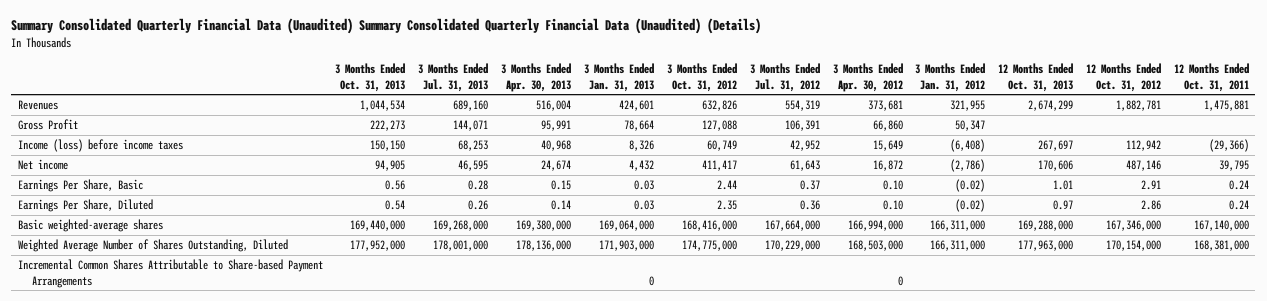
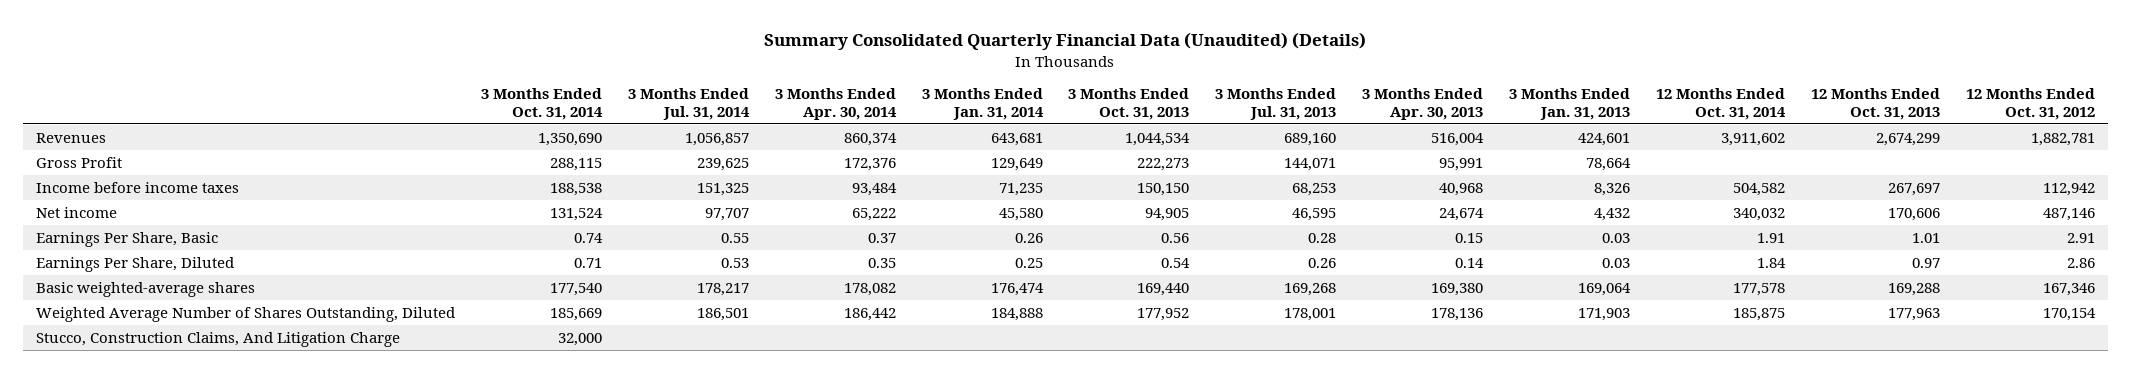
[11,18,762,35] Summary Consolidated Quarterly Financial Data (Unaudited) Summary Consolidated Quarterly Financial Data (Unaudited) (Details) -> [764,32,1367,51] Summary Consolidated Quarterly Financial Data (Unaudited) (Details)
[666,63,737,92] 3 Months Ended Oct. 31, 2012 -> none
[749,63,820,92] 3 Months Ended Jul. 31, 2012 -> none
[832,63,903,92] 3 Months Ended Apr. 30, 2012 -> none
[915,63,986,92] 3 Months Ended Jan. 31, 2012 -> none
[1173,63,1249,92] 12 Months Ended Oct. 31, 2011 -> none
none -> [481,88,604,120] 3 Months Ended Oct. 31, 2014
none -> [627,88,750,120] 3 Months Ended Jul. 31, 2014
none -> [774,88,897,120] 3 Months Ended Apr. 30, 2014
none -> [921,88,1044,120] 3 Months Ended Jan. 31, 2014
none -> [1655,88,1786,120] 12 Months Ended Oct. 31, 2014
[17,139,183,153] Income (loss) before income taxes -> [36,181,240,193] Income before income taxes
[17,259,323,288] Incremental Common Shares Attributable to Share-based Payment Arrangements -> none
[350,220,406,232] 169,440,000 -> [1137,282,1190,296] 169,440
[433,220,489,232] 169,268,000 -> [1284,282,1337,296] 169,268
[516,220,572,232] 169,380,000 -> [1431,282,1484,296] 169,380
[599,220,655,232] 169,064,000 -> [1578,282,1632,296] 169,064
[1018,220,1074,232] 169,288,000 -> [1887,282,1940,296] 169,288
[1106,220,1162,232] 167,346,000 -> [2042,282,2095,296] 167,346
[350,240,406,252] 177,952,000 -> [1137,307,1190,321] 177,952
[433,240,489,252] 178,001,000 -> [1284,307,1337,321] 178,001
[516,240,572,252] 178,136,000 -> [1431,307,1484,321] 178,136
[599,240,655,252] 171,903,000 -> [1578,307,1631,321] 171,903
[1018,240,1074,252] 177,963,000 -> [1887,307,1940,321] 177,963
[1106,240,1162,252] 170,154,000 -> [2042,307,2096,321] 170,154
none -> [36,331,401,347] Stucco, Construction Claims, And Litigation Charge

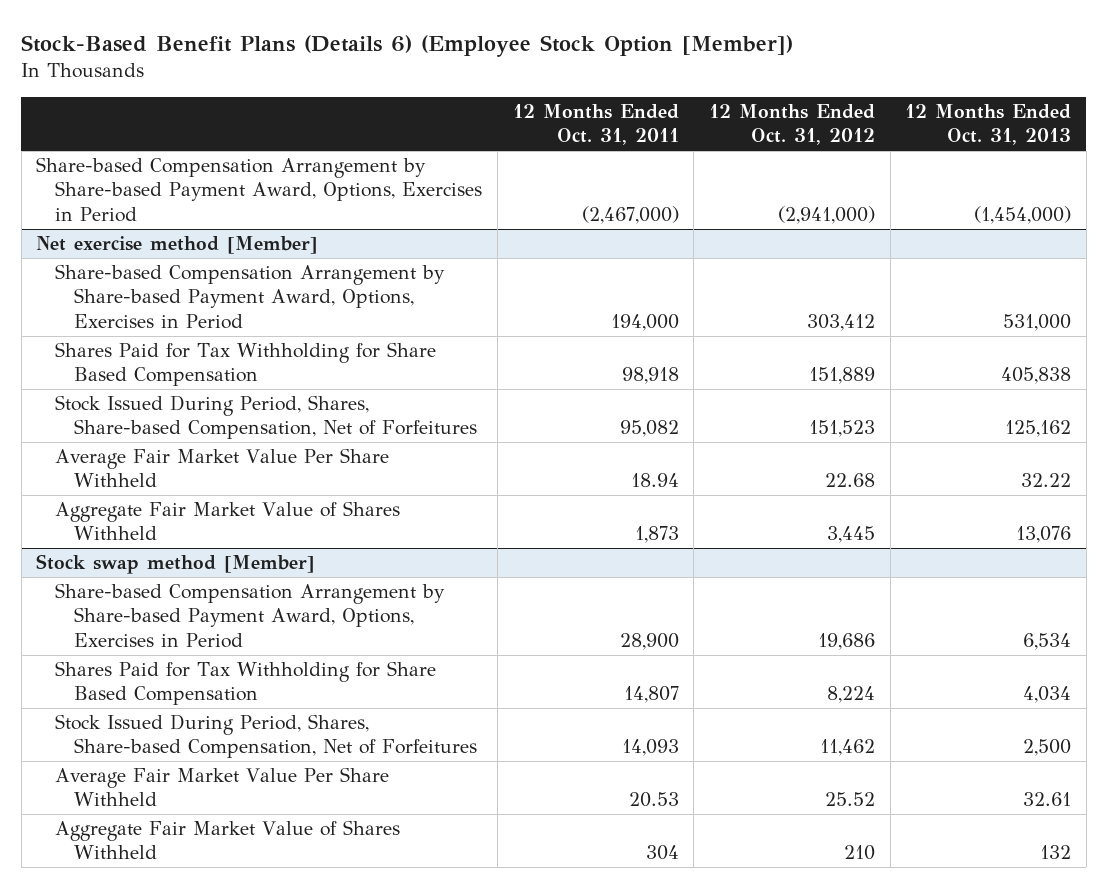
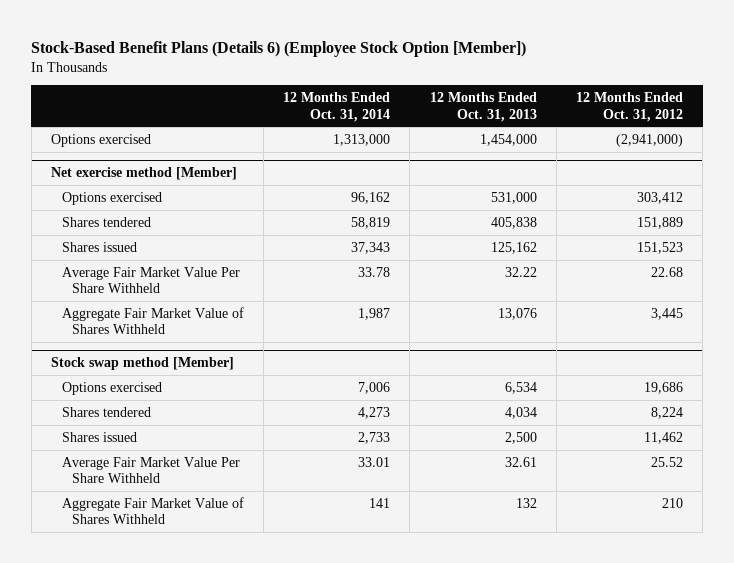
[512,103,679,146] 12 Months Ended Oct. 31, 2011 -> none
none -> [283,92,391,122] 12 Months Ended Oct. 31, 2014
[36,157,483,222] Share-based Compensation Arrangement by Share-based Payment Award, Options, Exercises in Period -> none
none -> [51,133,152,147] Options exercised
[55,264,446,329] Share-based Compensation Arrangement by Share-based Payment Award, Options, Exercises in Period -> [61,191,162,205] Options exercised
[55,342,437,387] Shares Paid for Tax Withholding for Share Based Compensation -> [61,216,151,227] Shares tendered
[55,395,478,440] Stock Issued During Period, Shares, Share-based Compensation, Net of Forfeitures -> [61,241,137,252] Shares issued
[55,583,446,648] Share-based Compensation Arrangement by Share-based Payment Award, Options, Exercises in Period -> [61,381,162,395] Options exercised
[55,661,437,706] Shares Paid for Tax Withholding for Share Based Compensation -> [61,406,151,417] Shares tendered
[55,714,478,759] Stock Issued During Period, Shares, Share-based Compensation, Net of Forfeitures -> [61,431,137,442] Shares issued

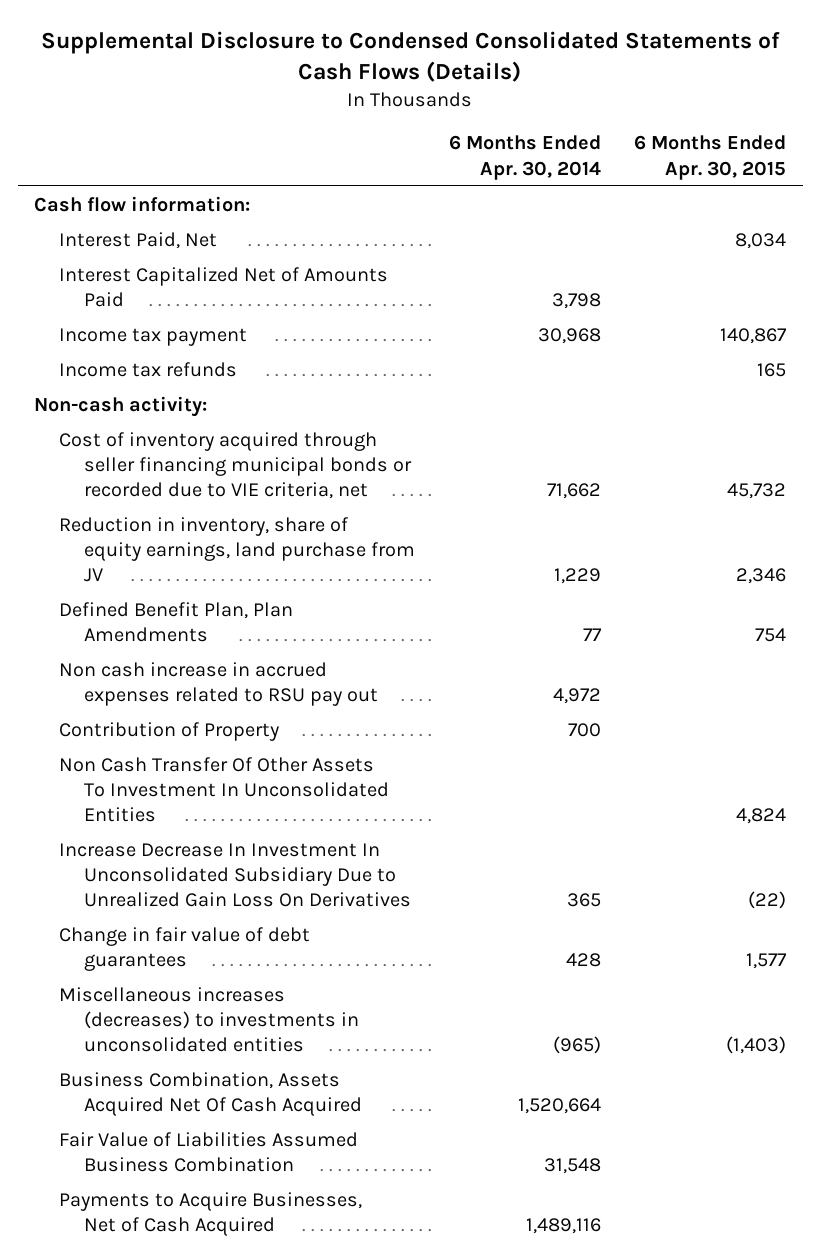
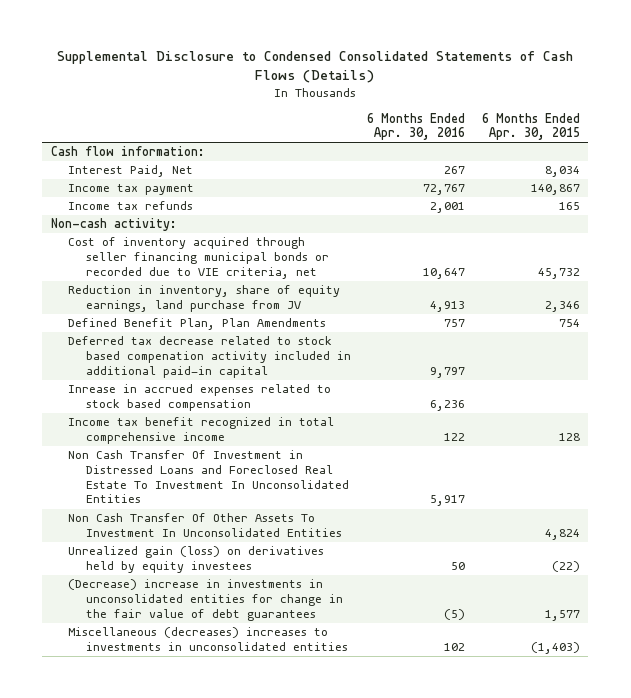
[448,135,601,180] 6 Months Ended Apr. 30, 2014 -> none
none -> [367,112,466,141] 6 Months Ended Apr. 30, 2016
[59,266,389,307] Interest Capitalized Net of Amounts Paid -> none
[59,661,379,706] Non cash increase in accrued expenses related to RSU pay out -> none
[59,721,280,741] Contribution of Property -> none
none -> [68,336,351,378] Deferred tax decrease related to stock based compenation activity included in additional paid-in capital
none -> [68,384,332,412] Inrease in accrued expenses related to stock based compensation
none -> [68,417,335,445] Income tax benefit recognized in total comprehensive income
none -> [68,450,349,504] Non Cash Transfer Of Investment in Distressed Loans and Foreclosed Real Estate To Investment In Unconsolidated Entities
[59,1071,363,1116] Business Combination, Assets Acquired Net Of Cash Acquired -> none
[59,1131,359,1172] Fair Value of Liabilities Assumed Business Combination -> none
[59,1191,363,1236] Payments to Acquire Businesses, Net of Cash Acquired -> none
[59,842,412,908] Increase Decrease In Investment In Unconsolidated Subsidiary Due to Unrealized Gain Loss On Derivatives -> [68,546,325,574] Unrealized gain (loss) on derivatives held by equity investees
[59,926,311,971] Change in fair value of debt guarantees -> [68,579,343,621] (Decrease) increase in investments in unconsolidated entities for change in the fair value of debt guarantees
[59,986,360,1053] Miscellaneous increases (decreases) to investments in unconsolidated entities -> [68,627,348,652] Miscellaneous (decreases) increases to investments in unconsolidated entities

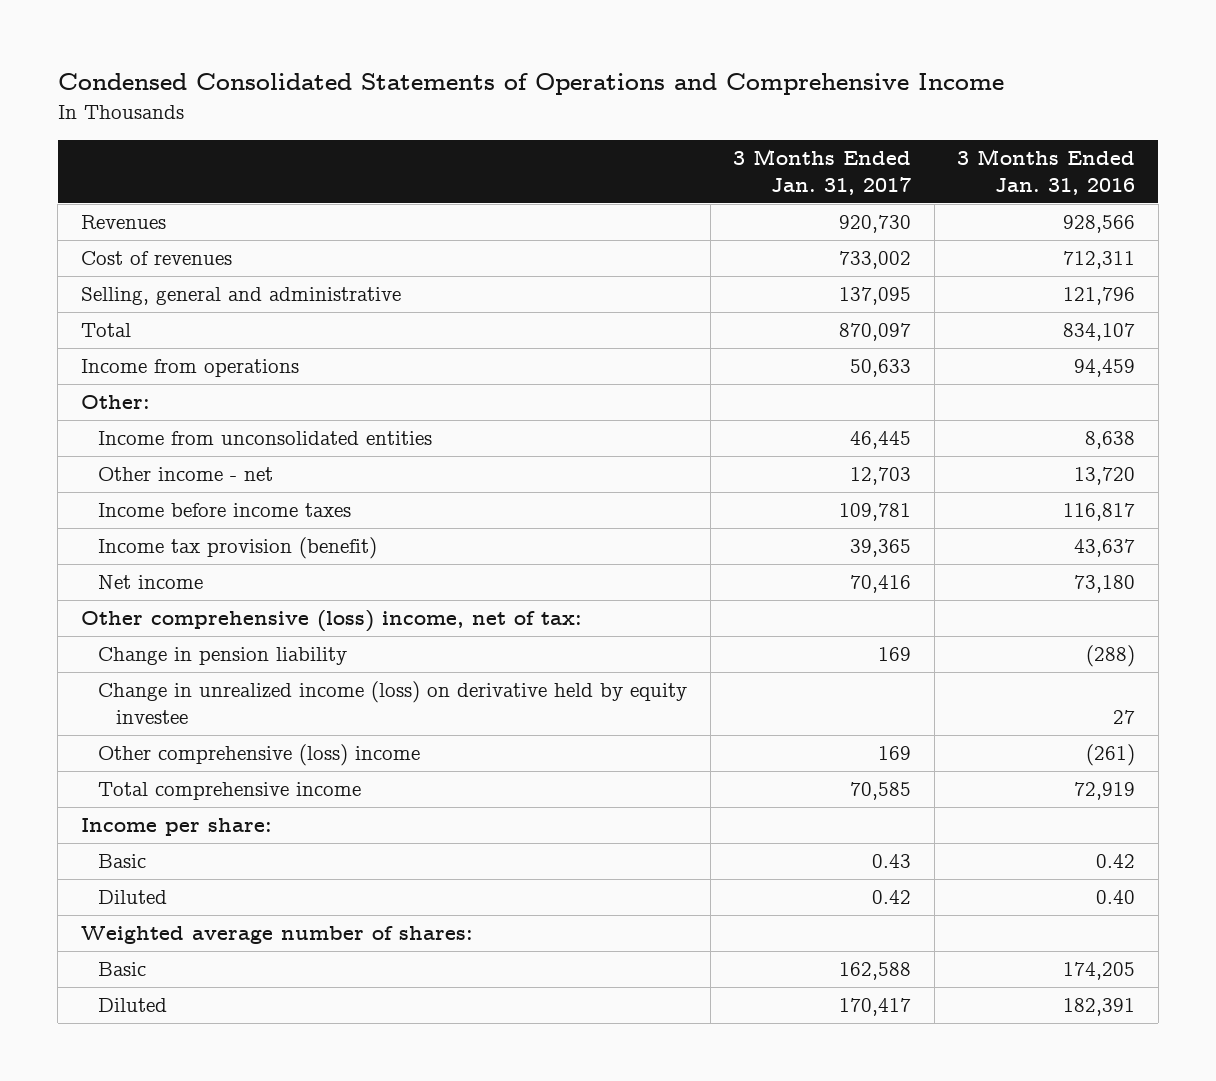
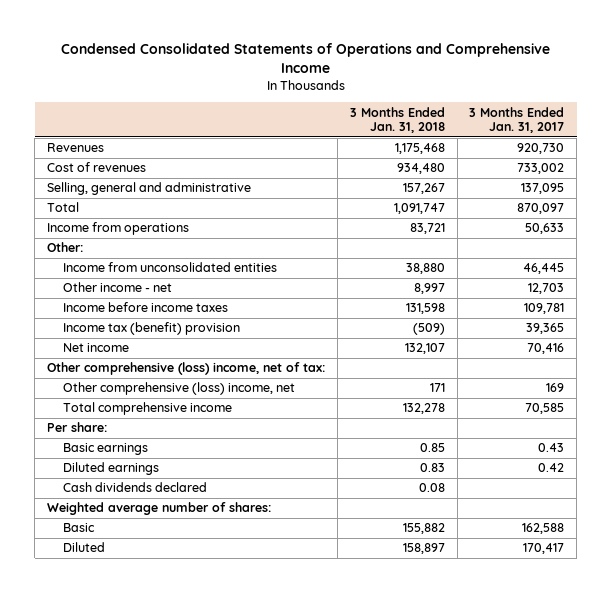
[957,148,1136,196] 3 Months Ended Jan. 31, 2016 -> none
none -> [349,106,445,134] 3 Months Ended Jan. 31, 2018
[98,537,378,560] Income tax provision (benefit) -> [62,322,240,336] Income tax (benefit) provision
[98,647,348,666] Change in pension liability -> none
[98,681,688,725] Change in unrealized income (loss) on derivative held by equity investee -> none
[98,744,421,767] Other comprehensive (loss) income -> [62,382,295,396] Other comprehensive (loss) income, net
[80,818,272,837] Income per share: -> [47,422,108,433] Per share:
[98,854,147,869] Basic -> [62,443,148,456] Basic earnings
[98,890,168,905] Diluted -> [62,462,159,476] Diluted earnings
none -> [62,482,207,493] Cash dividends declared

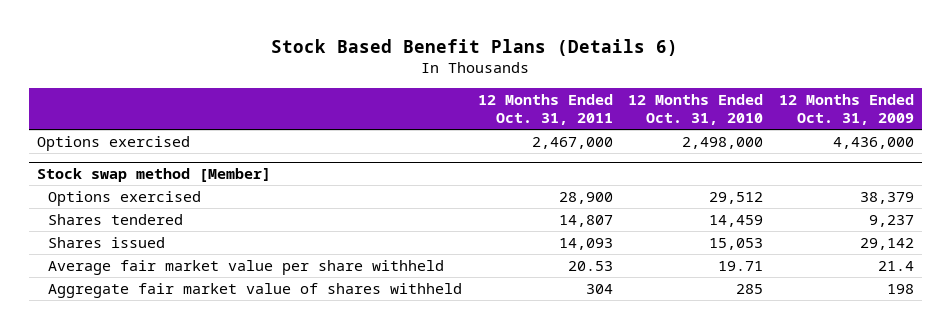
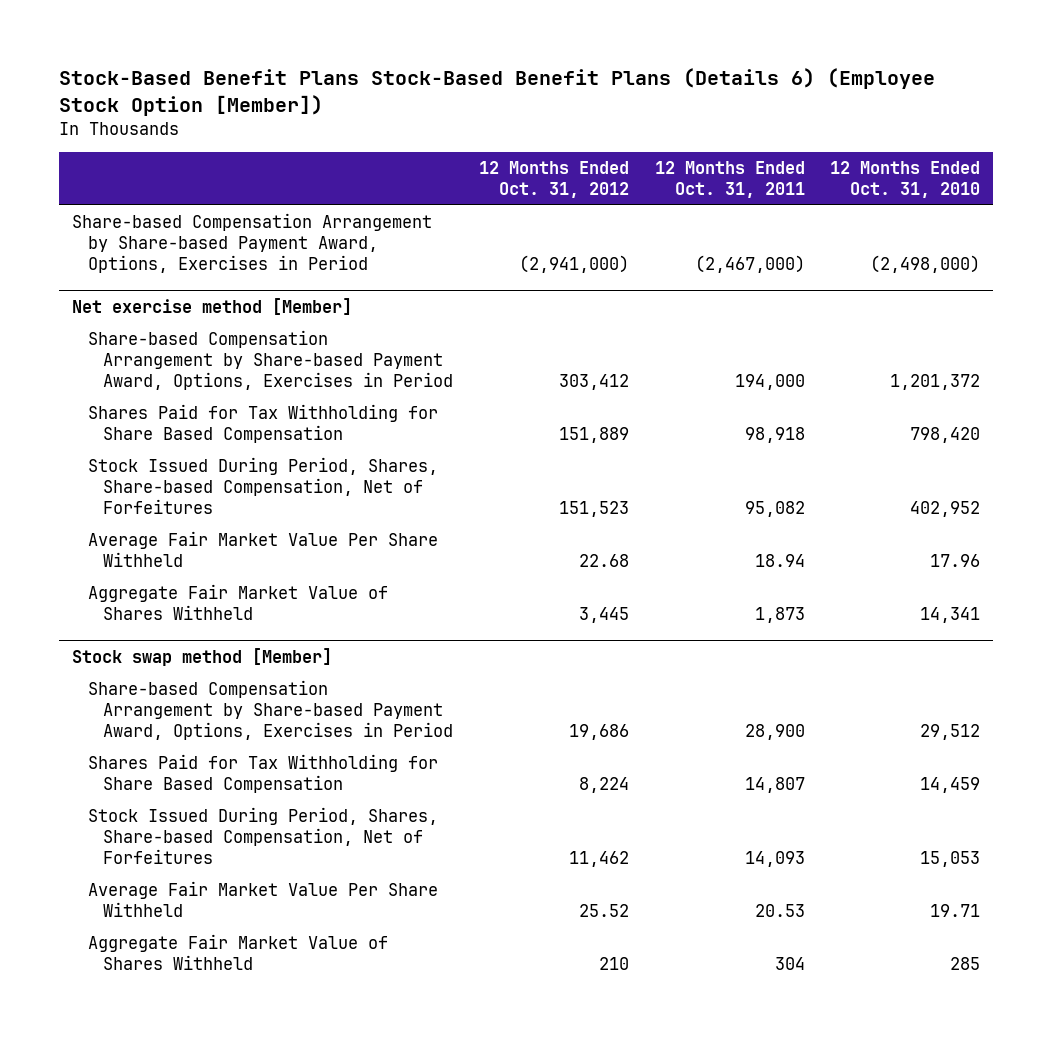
[271,38,679,56] Stock Based Benefit Plans (Details 6) -> [59,68,936,116] Stock-Based Benefit Plans Stock-Based Benefit Plans (Details 6) (Employee Stock Option [Member])
[778,93,914,126] 12 Months Ended Oct. 31, 2009 -> none
none -> [478,161,629,198] 12 Months Ended Oct. 31, 2012
[36,135,190,151] Options exercised -> none
none -> [72,213,433,273] Share-based Compensation Arrangement by Share-based Payment Award, Options, Exercises in Period
none -> [72,297,353,315] Net exercise method [Member]
none -> [87,330,454,390] Share-based Compensation Arrangement by Share-based Payment Award, Options, Exercises in Period
none -> [87,404,438,444] Shares Paid for Tax Withholding for Share Based Compensation
none -> [87,457,438,514] Stock Issued During Period, Shares, Share-based Compensation, Net of Forfeitures
none -> [87,531,438,568] Average Fair Market Value Per Share Withheld
none -> [87,584,388,621] Aggregate Fair Market Value of Shares Withheld
[48,190,202,206] Options exercised -> [87,680,454,740] Share-based Compensation Arrangement by Share-based Payment Award, Options, Exercises in Period
[48,213,184,225] Shares tendered -> [87,754,438,794] Shares Paid for Tax Withholding for Share Based Compensation
[48,236,166,248] Shares issued -> [87,807,438,864] Stock Issued During Period, Shares, Share-based Compensation, Net of Forfeitures
[48,259,445,275] Average fair market value per share withheld -> [87,881,438,918] Average Fair Market Value Per Share Withheld
[48,282,463,298] Aggregate fair market value of shares withheld -> [87,934,388,971] Aggregate Fair Market Value of Shares Withheld

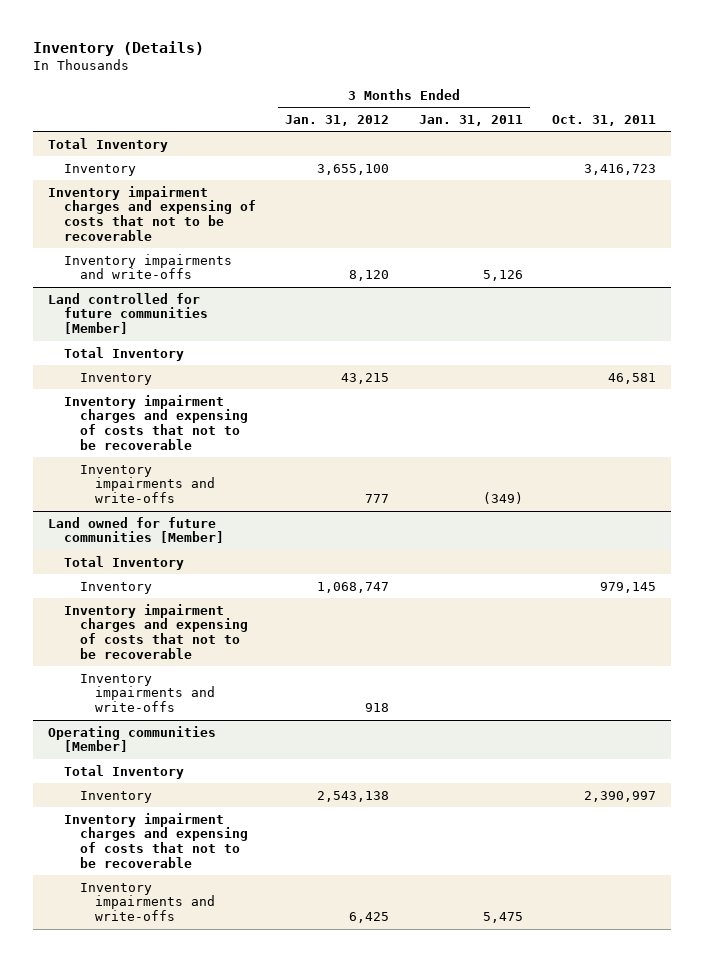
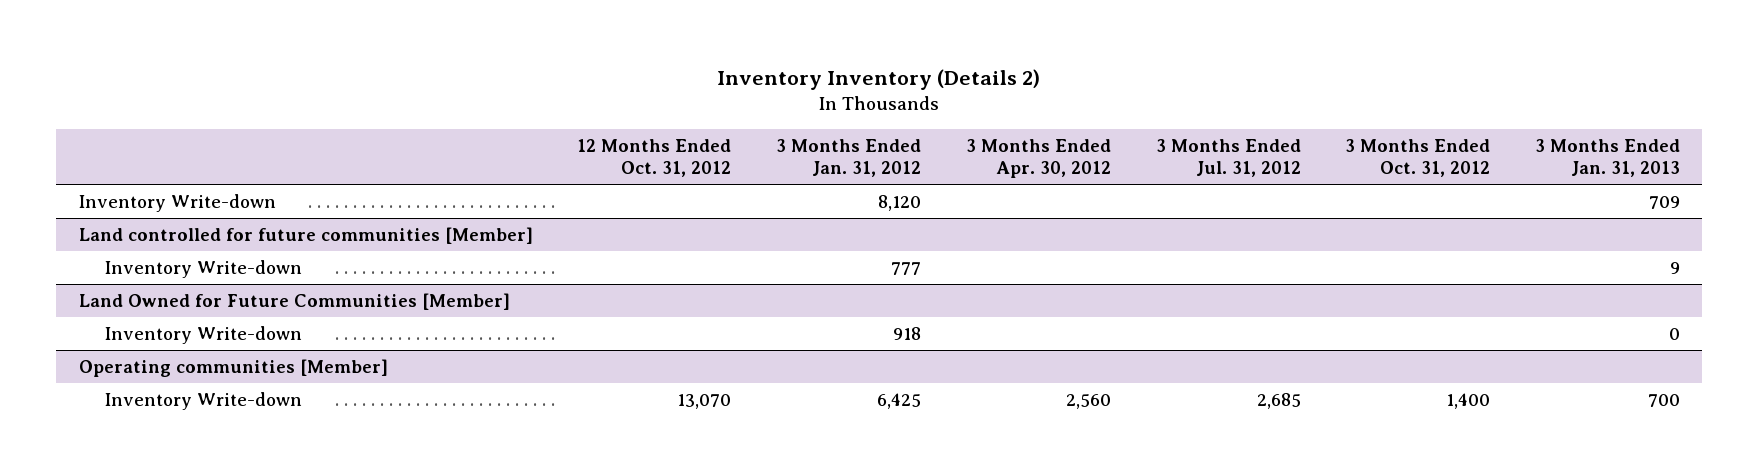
[33,41,205,57] Inventory (Details) -> [717,69,1041,91] Inventory Inventory (Details 2)
[418,114,523,126] Jan. 31, 2011 -> none
[551,114,656,126] Oct. 31, 2011 -> none
none -> [577,138,732,178] 12 Months Ended Oct. 31, 2012
none -> [965,138,1111,179] 3 Months Ended Apr. 30, 2012
none -> [1155,138,1301,178] 3 Months Ended Jul. 31, 2012
none -> [1345,138,1491,178] 3 Months Ended Oct. 31, 2012
none -> [1535,138,1681,178] 3 Months Ended Jan. 31, 2013
[48,137,169,152] Total Inventory -> none
[63,163,136,176] Inventory -> none
[48,185,256,242] Inventory impairment charges and expensing of costs that not to be recoverable -> none
[63,253,232,280] Inventory impairments and write-offs -> [78,193,276,212] Inventory Write-down
[63,346,184,361] Total Inventory -> none
[79,372,152,385] Inventory -> none
[63,394,248,451] Inventory impairment charges and expensing of costs that not to be recoverable -> none
[63,555,184,570] Total Inventory -> none
[79,581,152,594] Inventory -> none
[63,603,248,660] Inventory impairment charges and expensing of costs that not to be recoverable -> none
[79,464,216,504] Inventory impairments and write-offs -> [104,259,302,278] Inventory Write-down
[48,516,224,544] Land owned for future communities [Member] -> [78,292,510,310] Land Owned for Future Communities [Member]
[79,673,216,713] Inventory impairments and write-offs -> [104,325,302,344] Inventory Write-down
[63,764,184,779] Total Inventory -> none
[79,790,152,803] Inventory -> none
[63,812,248,869] Inventory impairment charges and expensing of costs that not to be recoverable -> none
[79,882,216,922] Inventory impairments and write-offs -> [104,391,302,410] Inventory Write-down

